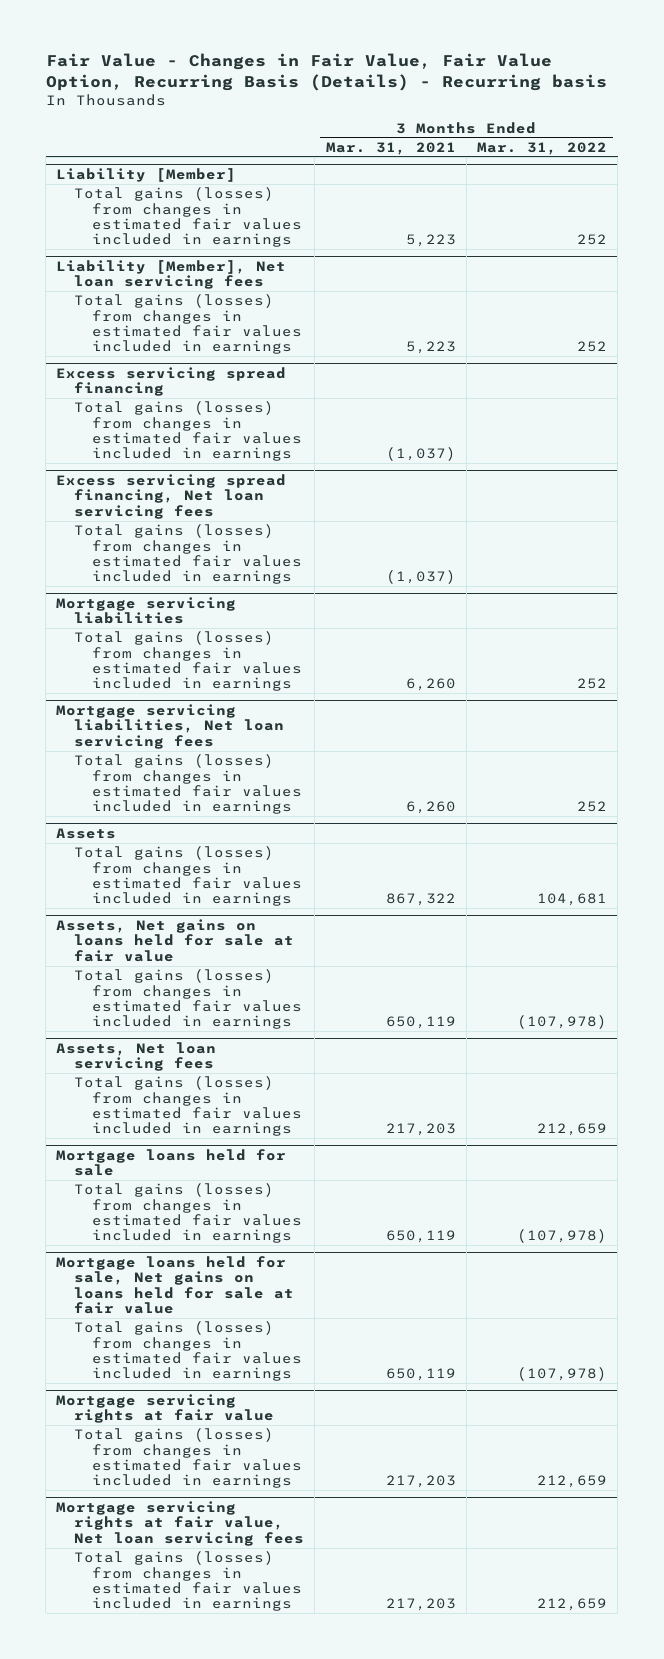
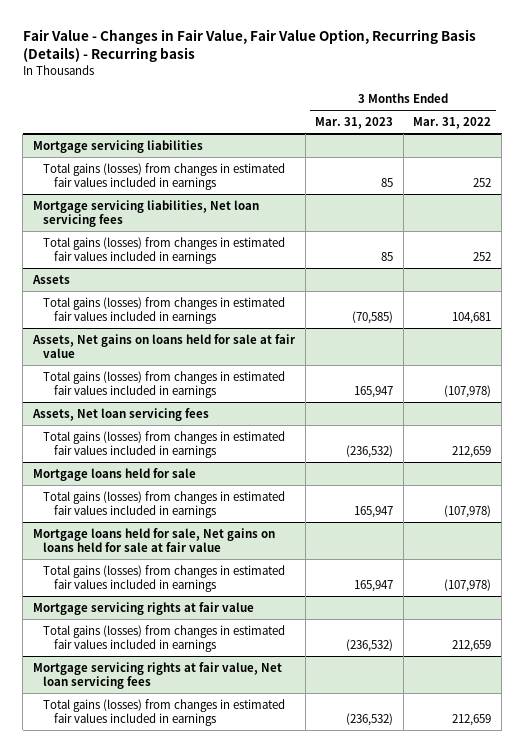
[325,141,456,155] Mar. 31, 2021 -> none
none -> [315,116,394,129] Mar. 31, 2023
[56,167,237,182] Liability [Member] -> none
[73,187,302,248] Total gains (losses) from changes in estimated fair values included in earnings -> none
[56,259,287,290] Liability [Member], Net loan servicing fees -> none
[73,294,302,355] Total gains (losses) from changes in estimated fair values included in earnings -> none
[56,366,287,397] Excess servicing spread financing -> none
[73,401,302,462] Total gains (losses) from changes in estimated fair values included in earnings -> none
[56,473,287,519] Excess servicing spread financing, Net loan servicing fees -> none
[73,524,302,585] Total gains (losses) from changes in estimated fair values included in earnings -> none

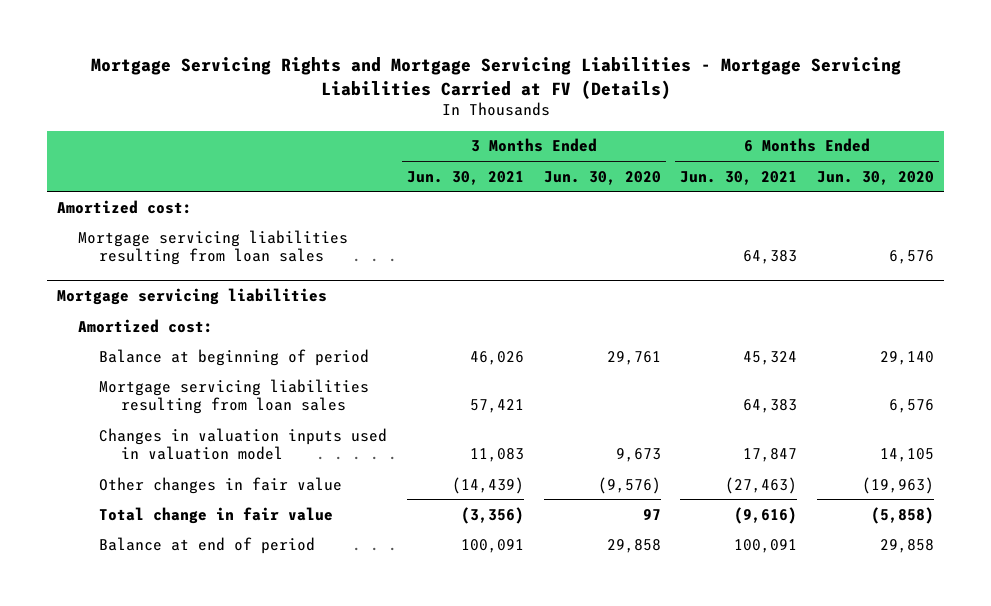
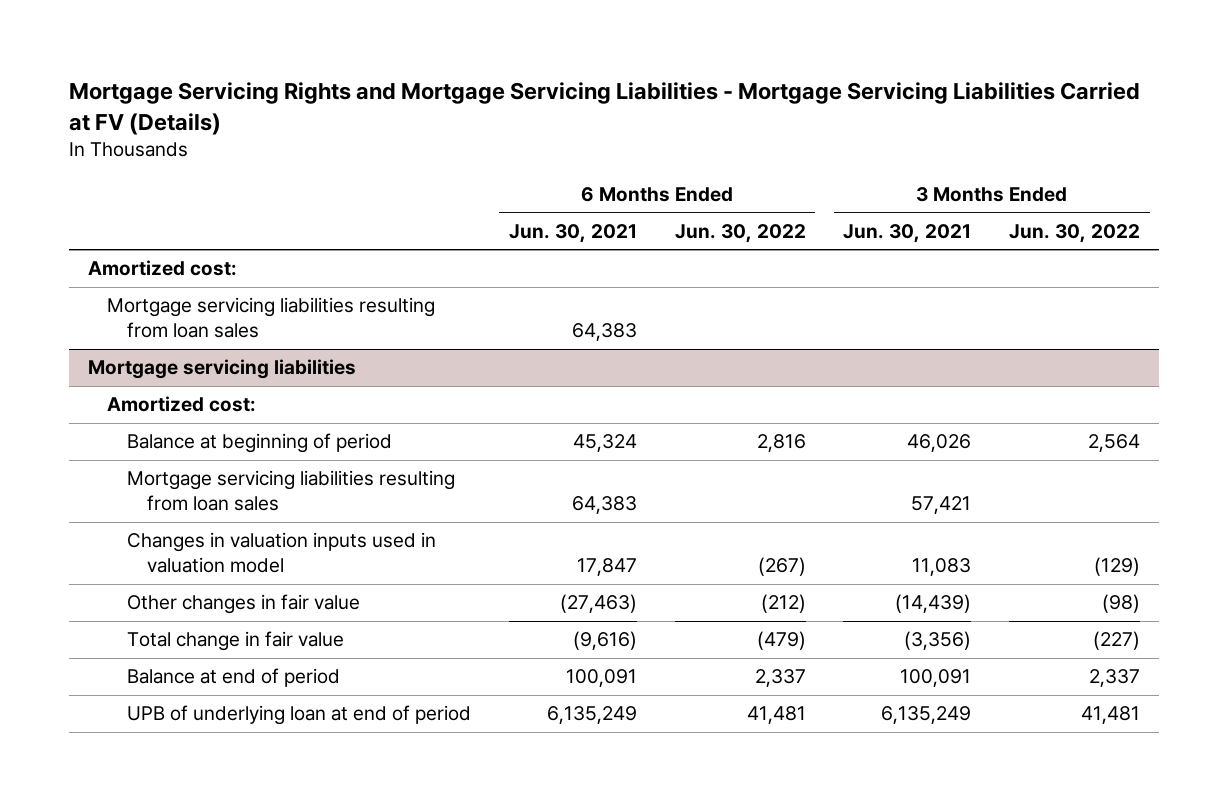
[543,170,661,185] Jun. 30, 2020 -> none
[816,170,934,185] Jun. 30, 2020 -> none
none -> [674,223,806,243] Jun. 30, 2022
none -> [1009,223,1141,243] Jun. 30, 2022
none -> [126,705,471,726] UPB of underlying loan at end of period

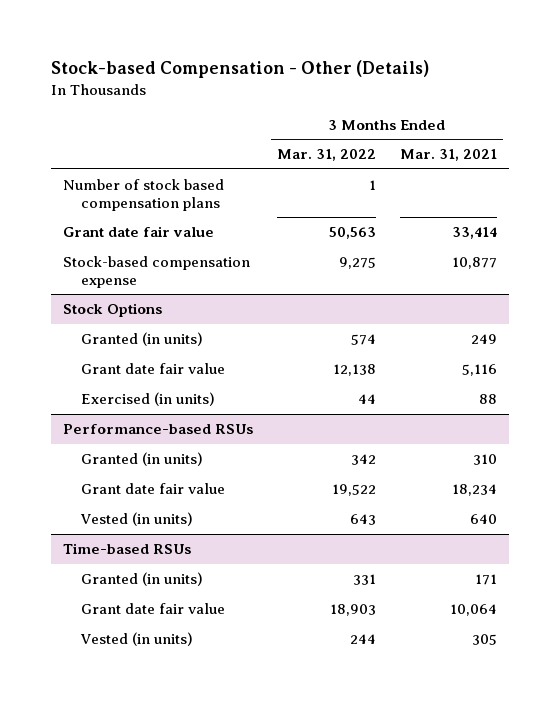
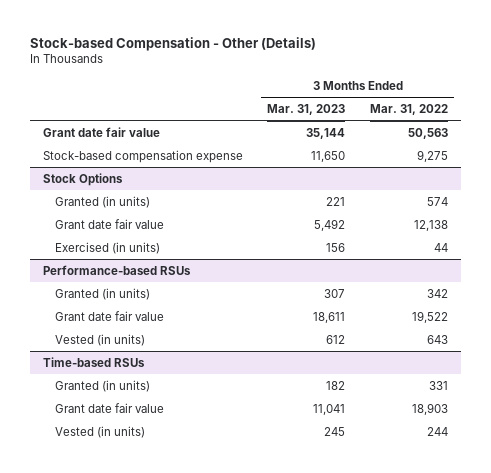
[399,149,497,162] Mar. 31, 2021 -> none
none -> [267,104,346,116] Mar. 31, 2023
[62,179,224,211] Number of stock based compensation plans -> none

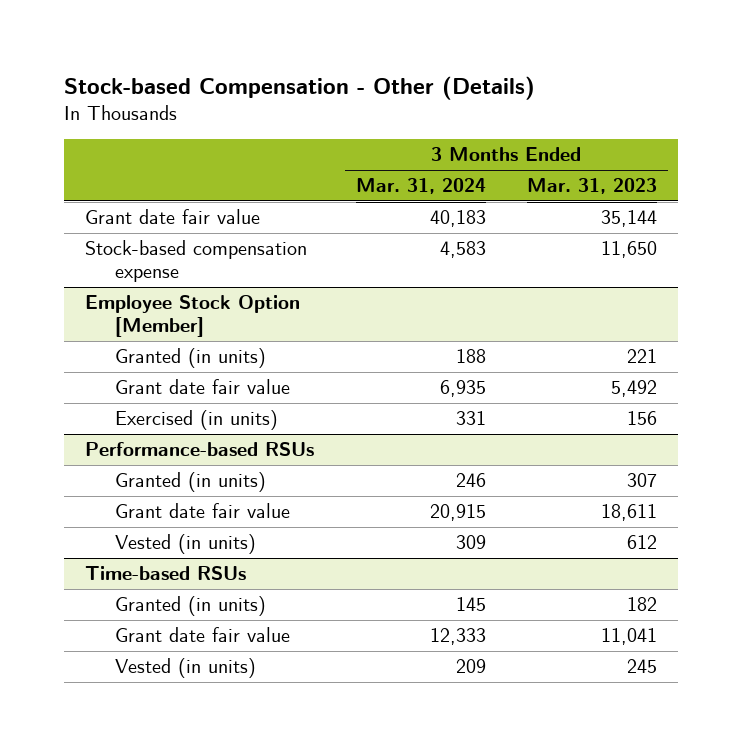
[370,104,449,116] Mar. 31, 2022 -> none
none -> [355,178,486,195] Mar. 31, 2024
[42,172,123,186] Stock Options -> [84,295,300,338] Employee Stock Option [Member]

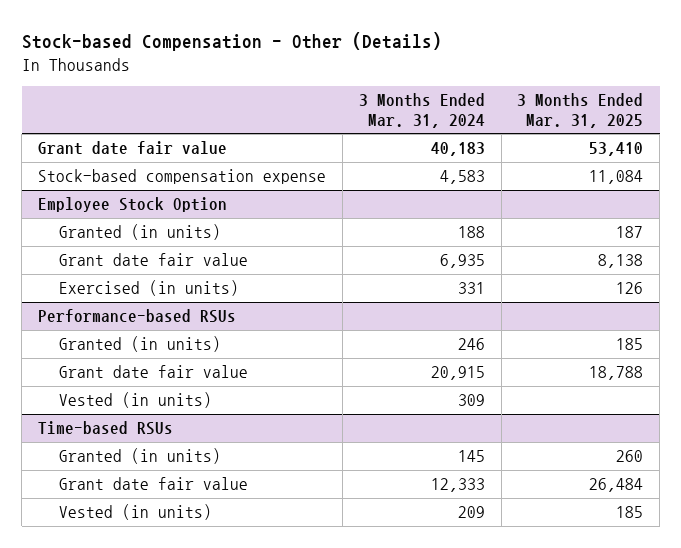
[527,178,658,195] Mar. 31, 2023 -> none
none -> [517,93,644,128] 3 Months Ended Mar. 31, 2025
[84,295,300,338] Employee Stock Option [Member] -> [38,197,228,213] Employee Stock Option

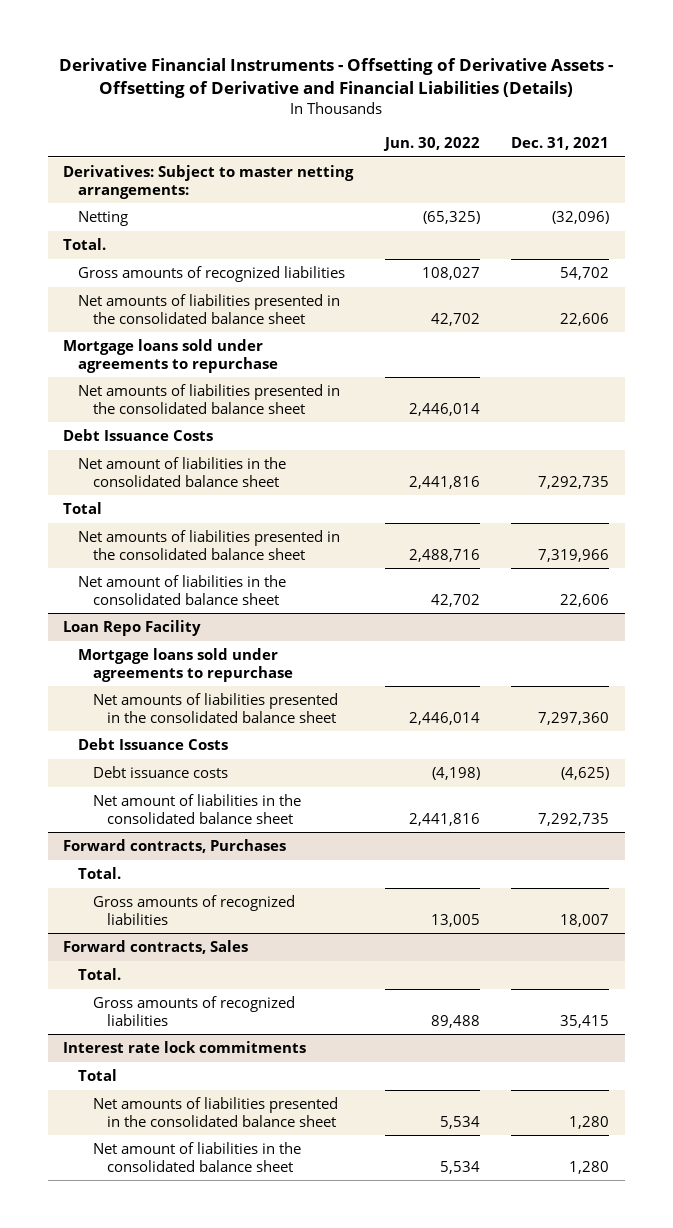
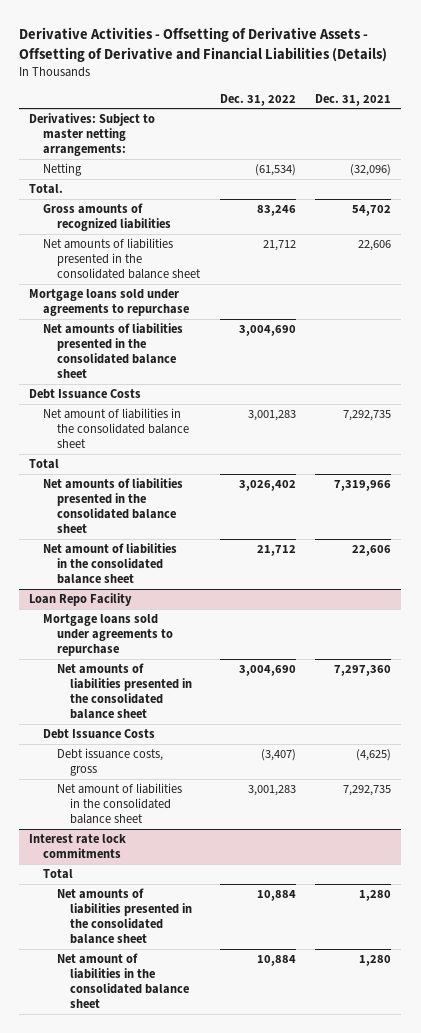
[59,57,614,98] Derivative Financial Instruments - Offsetting of Derivative Assets - Offsetting of Derivative and Financial Liabilities (Details) -> [19,26,388,62] Derivative Activities - Offsetting of Derivative Assets - Offsetting of Derivative and Financial Liabilities (Details)
[382,137,480,152] Jun. 30, 2022 -> none
none -> [219,93,296,106] Dec. 31, 2022
[92,766,228,779] Debt issuance costs -> [56,748,163,777] Debt issuance costs, gross
[63,839,287,854] Forward contracts, Purchases -> none
[77,867,121,880] Total. -> none
[92,895,295,925] Gross amounts of recognized liabilities -> none
[63,940,249,955] Forward contracts, Sales -> none
[77,968,121,981] Total. -> none
[92,996,295,1026] Gross amounts of recognized liabilities -> none

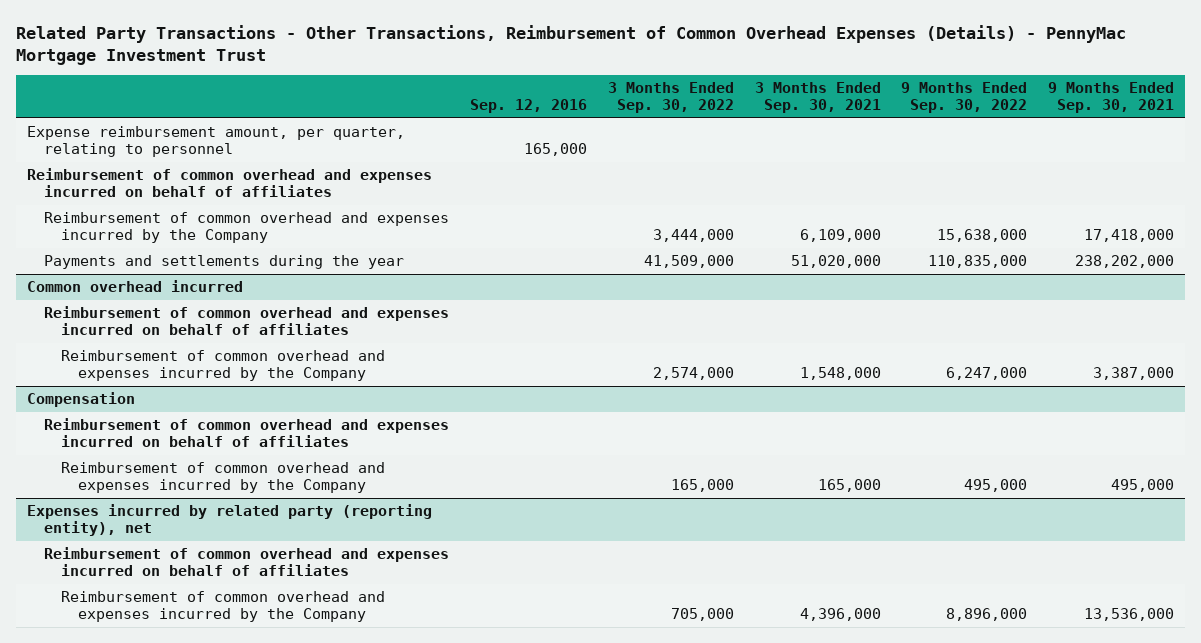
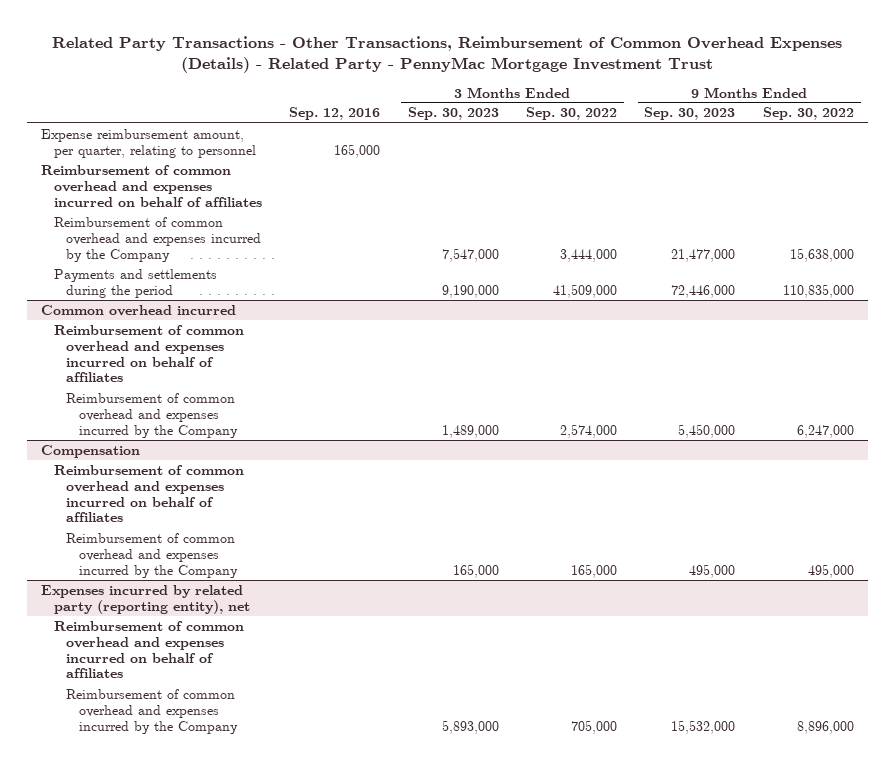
[16,24,1127,65] Related Party Transactions - Other Transactions, Reimbursement of Common Overhead Expenses (Details) - PennyMac Mortgage Investment Trust -> [52,36,843,74] Related Party Transactions - Other Transactions, Reimbursement of Common Overhead Expenses (Details) - Related Party - PennyMac Mortgage Investment Trust
[754,82,881,114] 3 Months Ended Sep. 30, 2021 -> none
[1048,82,1175,114] 9 Months Ended Sep. 30, 2021 -> none
none -> [407,107,499,121] Sep. 30, 2023
none -> [644,107,736,121] Sep. 30, 2023
[43,255,404,270] Payments and settlements during the year -> [53,268,217,298] Payments and settlements during the period

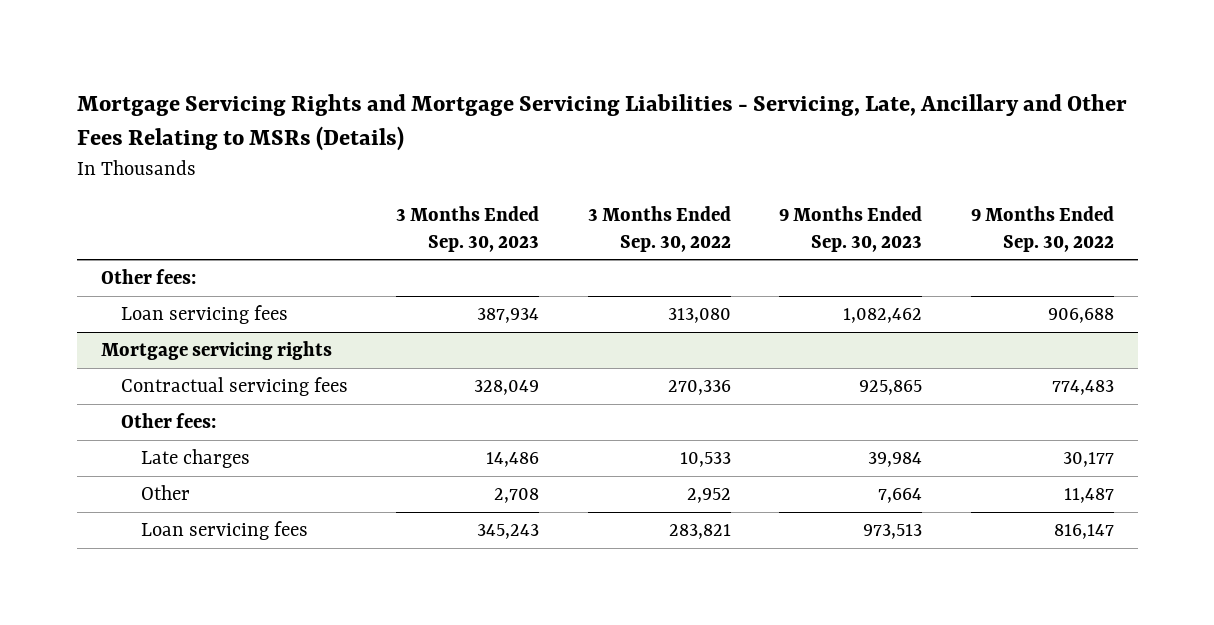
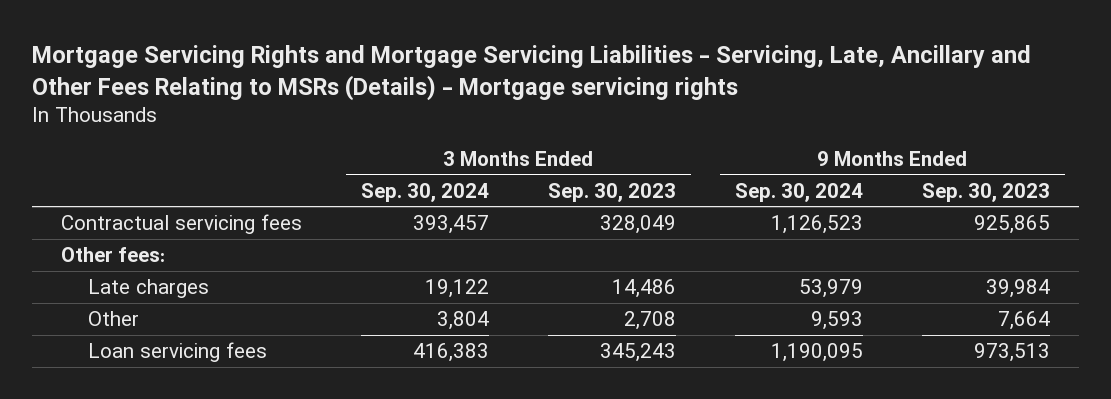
[76,93,1127,151] Mortgage Servicing Rights and Mortgage Servicing Liabilities - Servicing, Late, Ancillary and Other Fees Relating to MSRs (Details) -> [31,45,1031,101] Mortgage Servicing Rights and Mortgage Servicing Liabilities - Servicing, Late, Ancillary and Other Fees Relating to MSRs (Details) - Mortgage servicing rights
[587,205,731,252] 3 Months Ended Sep. 30, 2022 -> none
[970,205,1114,252] 9 Months Ended Sep. 30, 2022 -> none
none -> [360,182,489,202] Sep. 30, 2024
none -> [734,182,863,202] Sep. 30, 2024
[100,269,196,285] Other fees: -> none
[121,305,289,325] Loan servicing fees -> none
[100,341,332,361] Mortgage servicing rights -> none

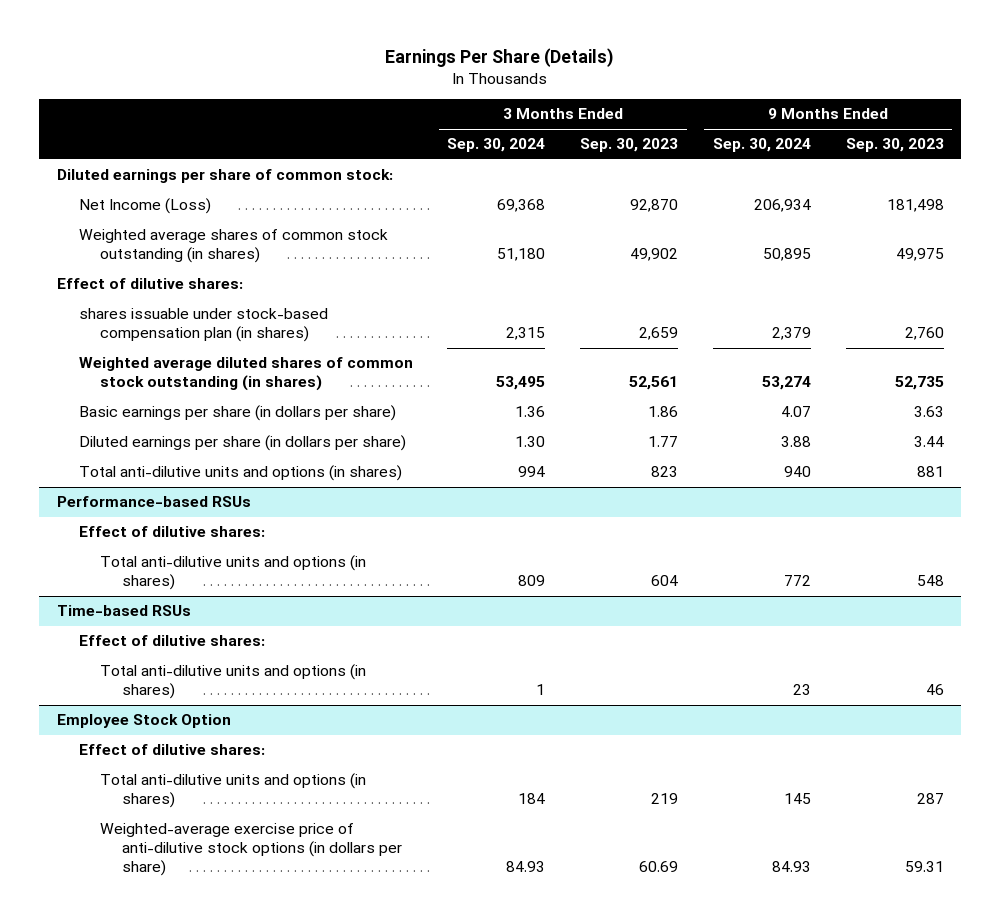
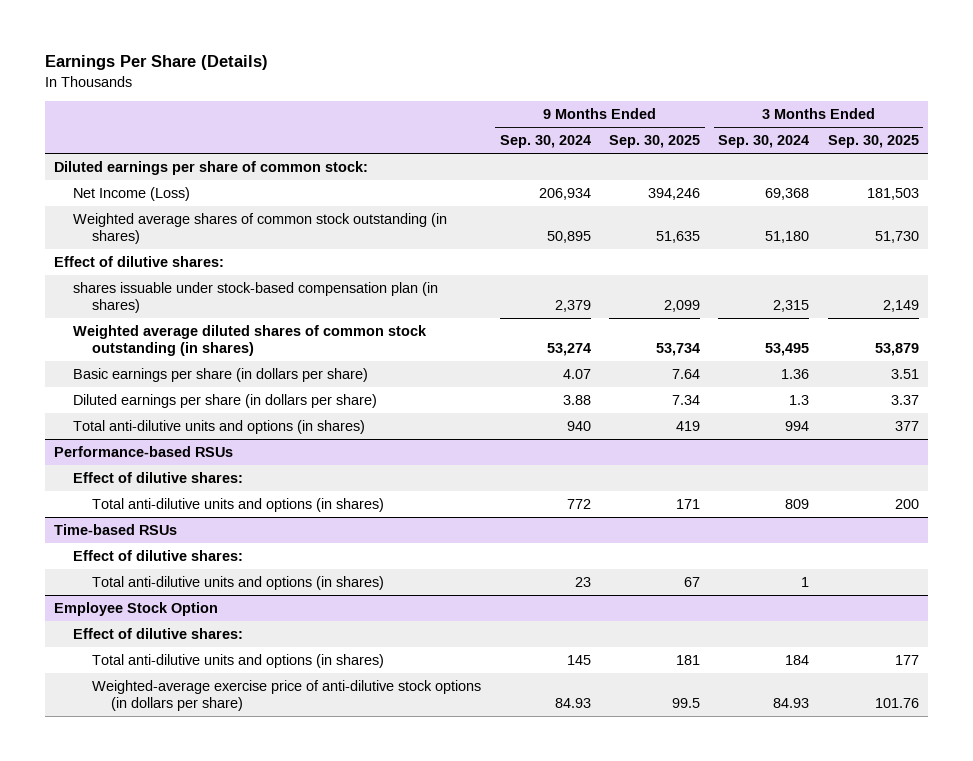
[580,138,679,153] Sep. 30, 2023 -> none
[845,138,944,153] Sep. 30, 2023 -> none
none -> [608,135,700,149] Sep. 30, 2025
none -> [827,135,919,149] Sep. 30, 2025
[515,436,546,448] 1.30 -> [789,395,810,406] 1.3

